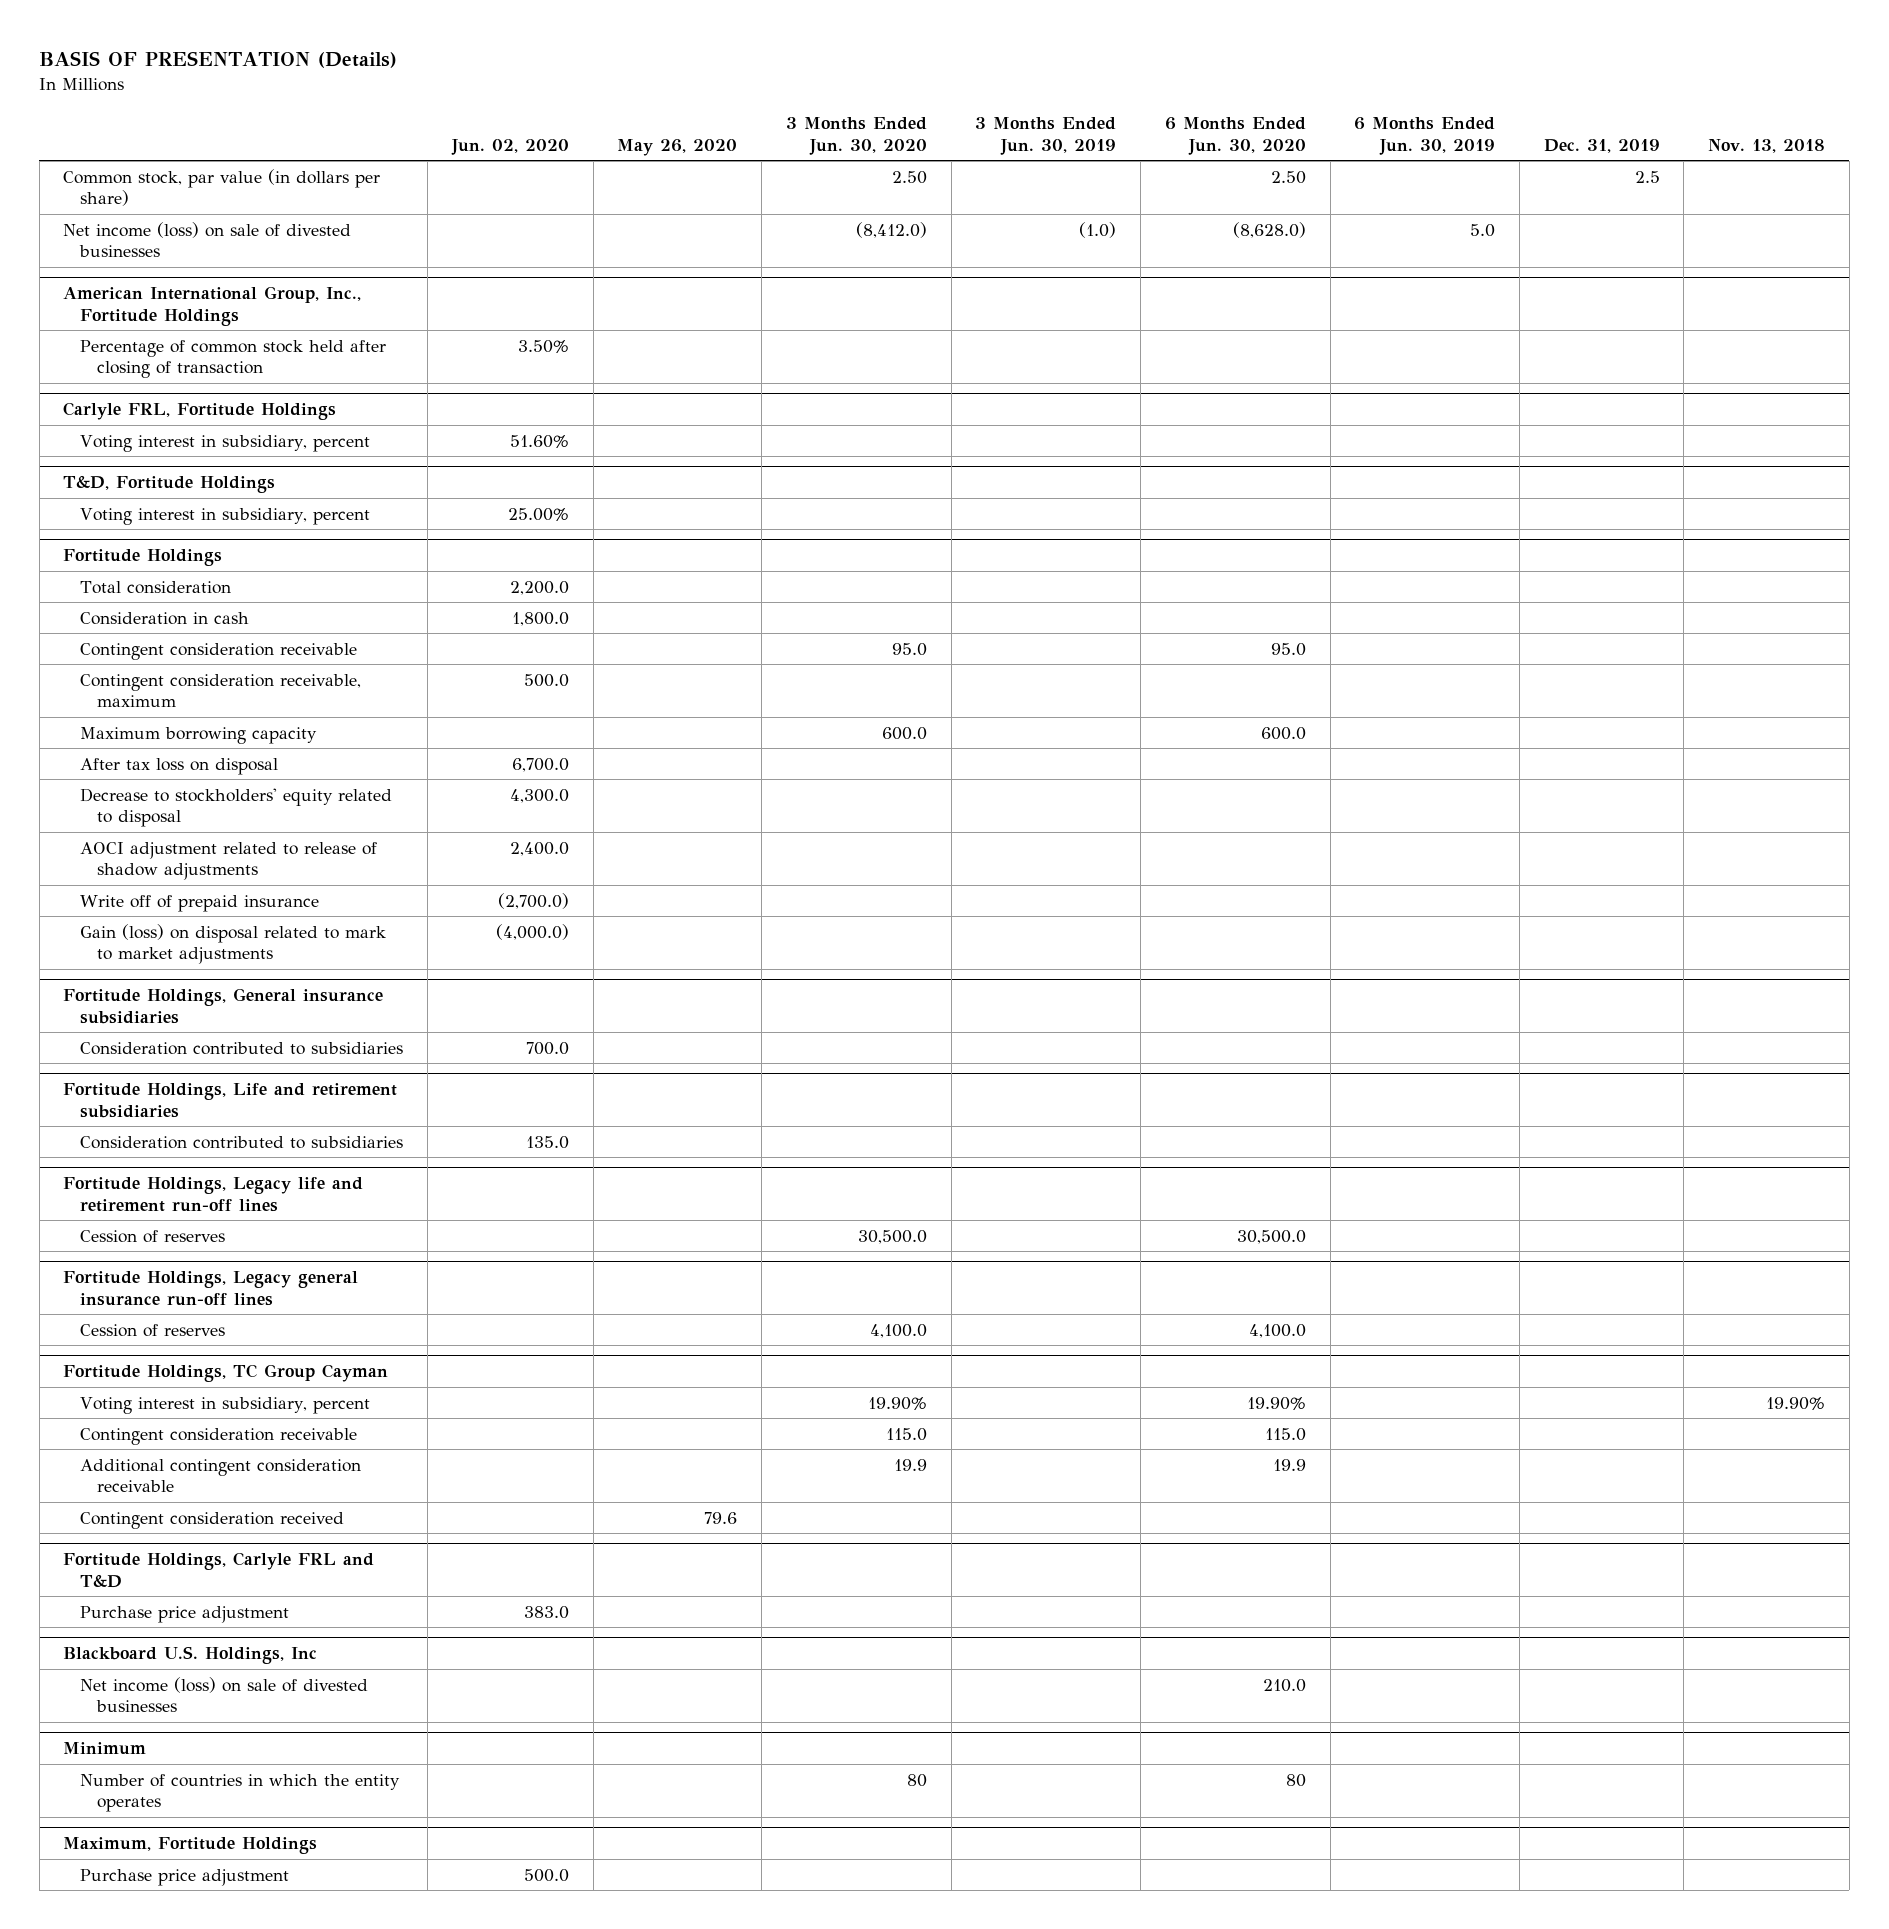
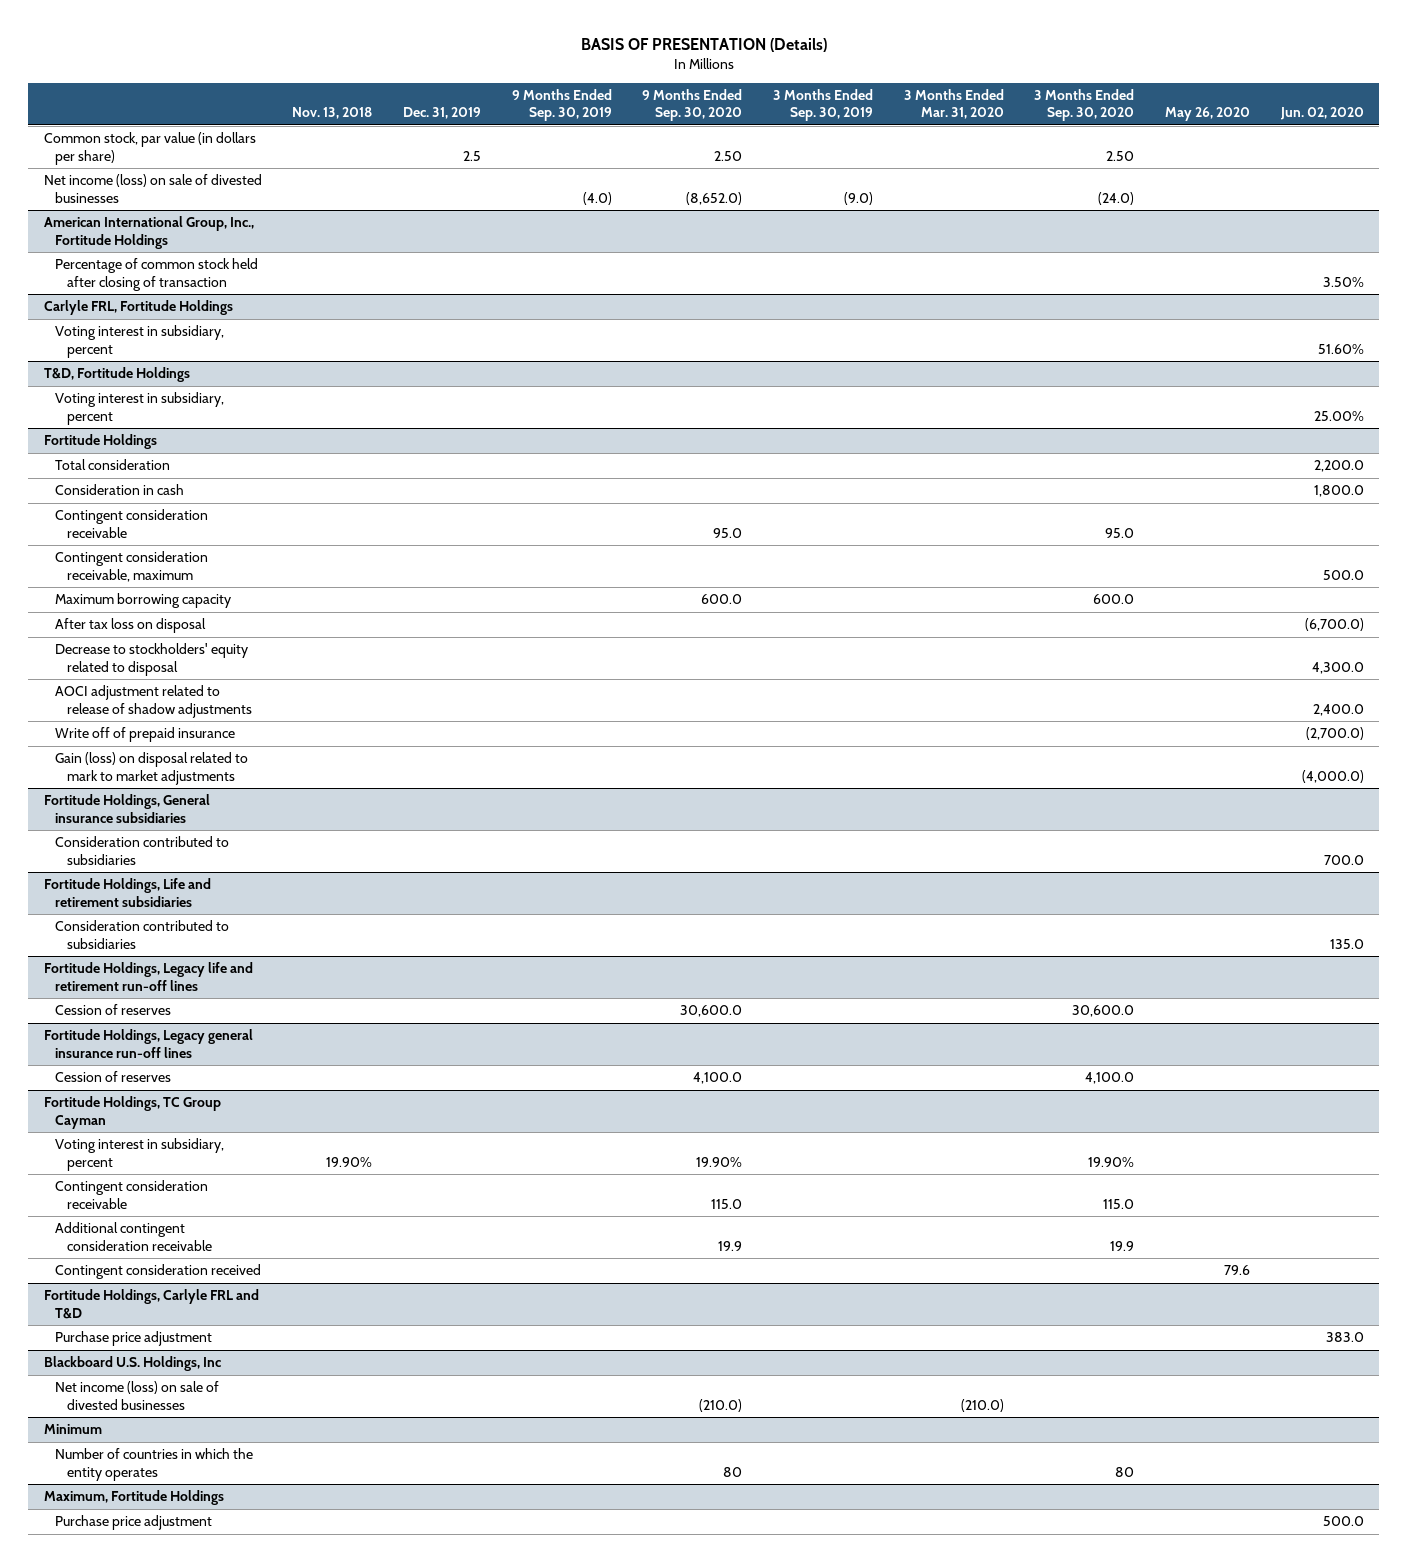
[785,117,927,155] 3 Months Ended Jun. 30, 2020 -> none
[975,117,1117,155] 3 Months Ended Jun. 30, 2019 -> none
[1164,117,1306,155] 6 Months Ended Jun. 30, 2020 -> none
[1354,117,1496,155] 6 Months Ended Jun. 30, 2019 -> none
none -> [511,88,612,122] 9 Months Ended Sep. 30, 2019
none -> [642,88,743,122] 9 Months Ended Sep. 30, 2020
none -> [773,88,874,122] 3 Months Ended Sep. 30, 2019
none -> [903,88,1004,120] 3 Months Ended Mar. 31, 2020
none -> [1034,88,1135,122] 3 Months Ended Sep. 30, 2020
[511,757,569,772] 6,700.0 -> [1304,618,1364,632] (6,700.0)

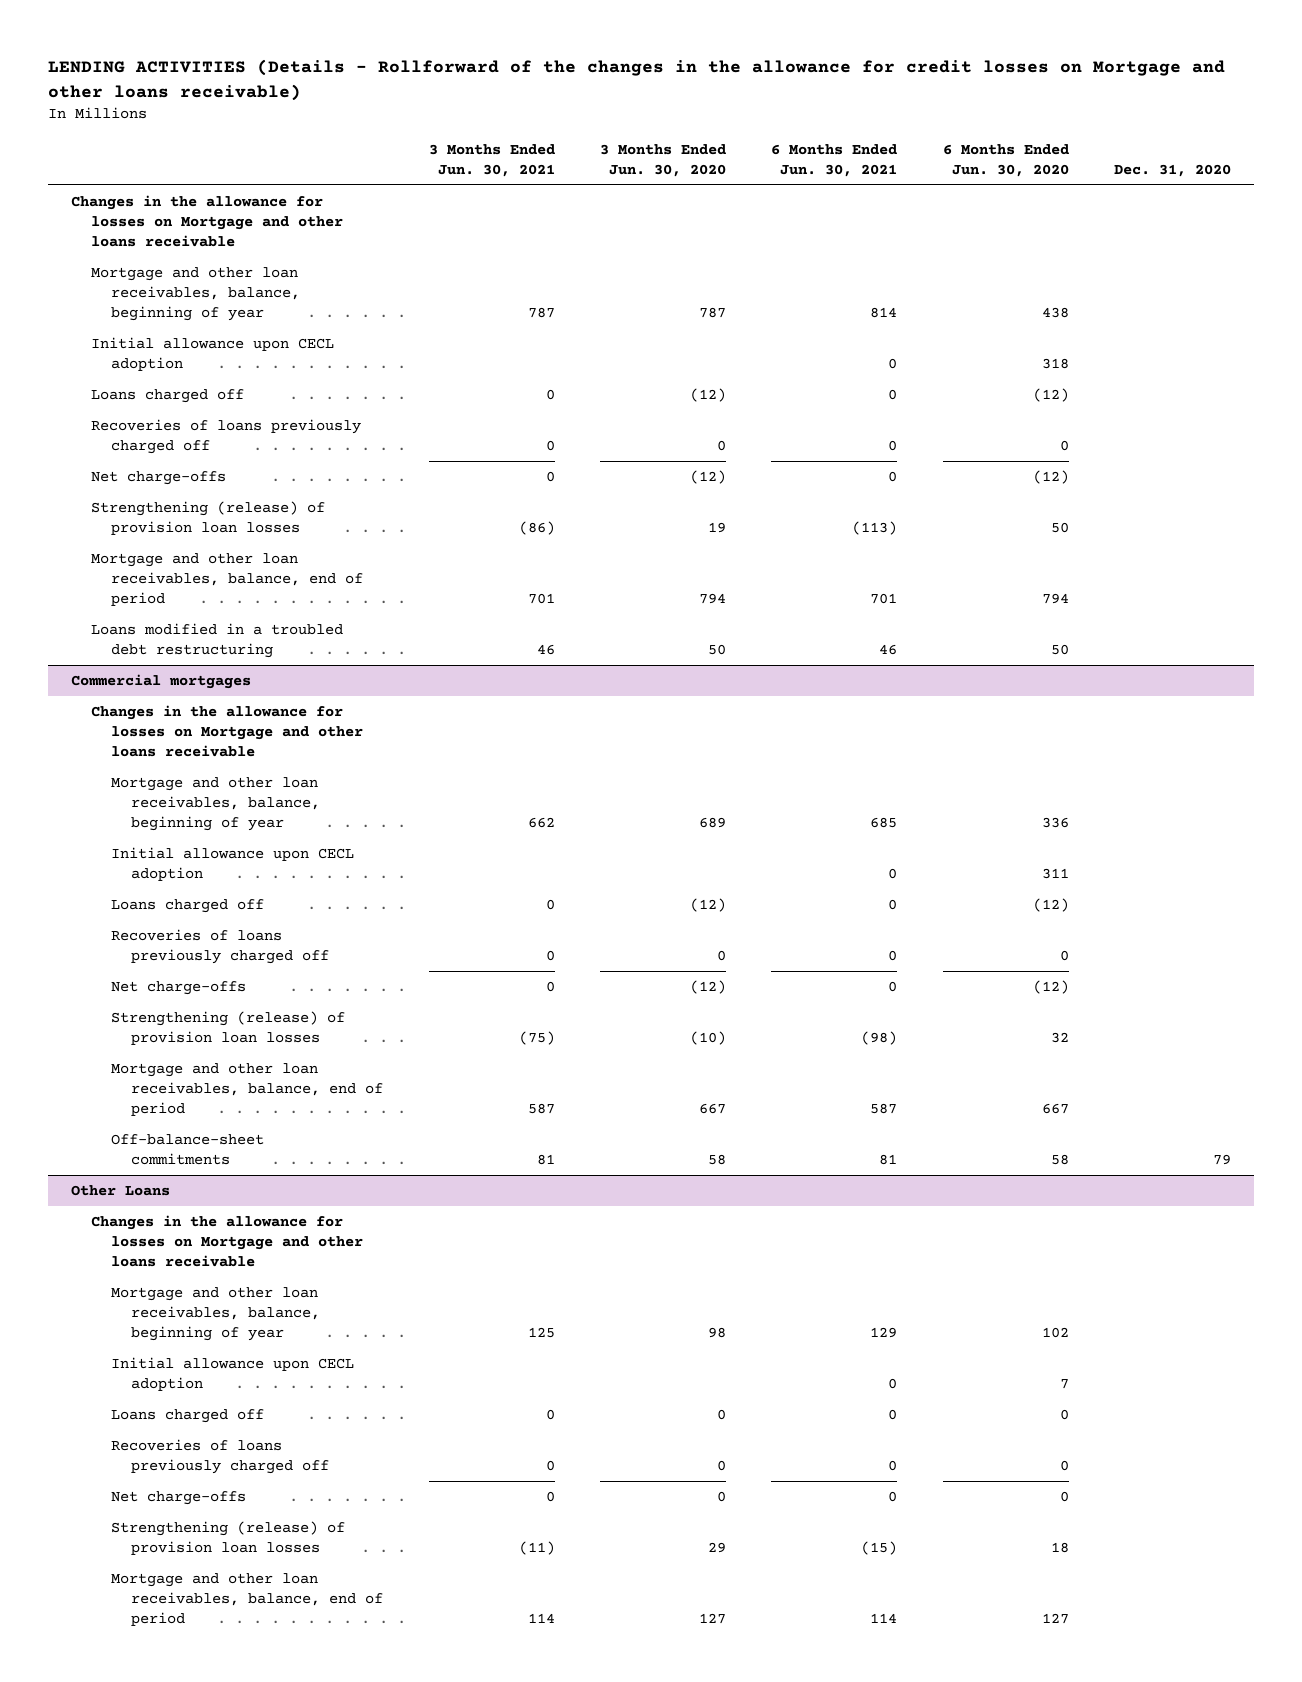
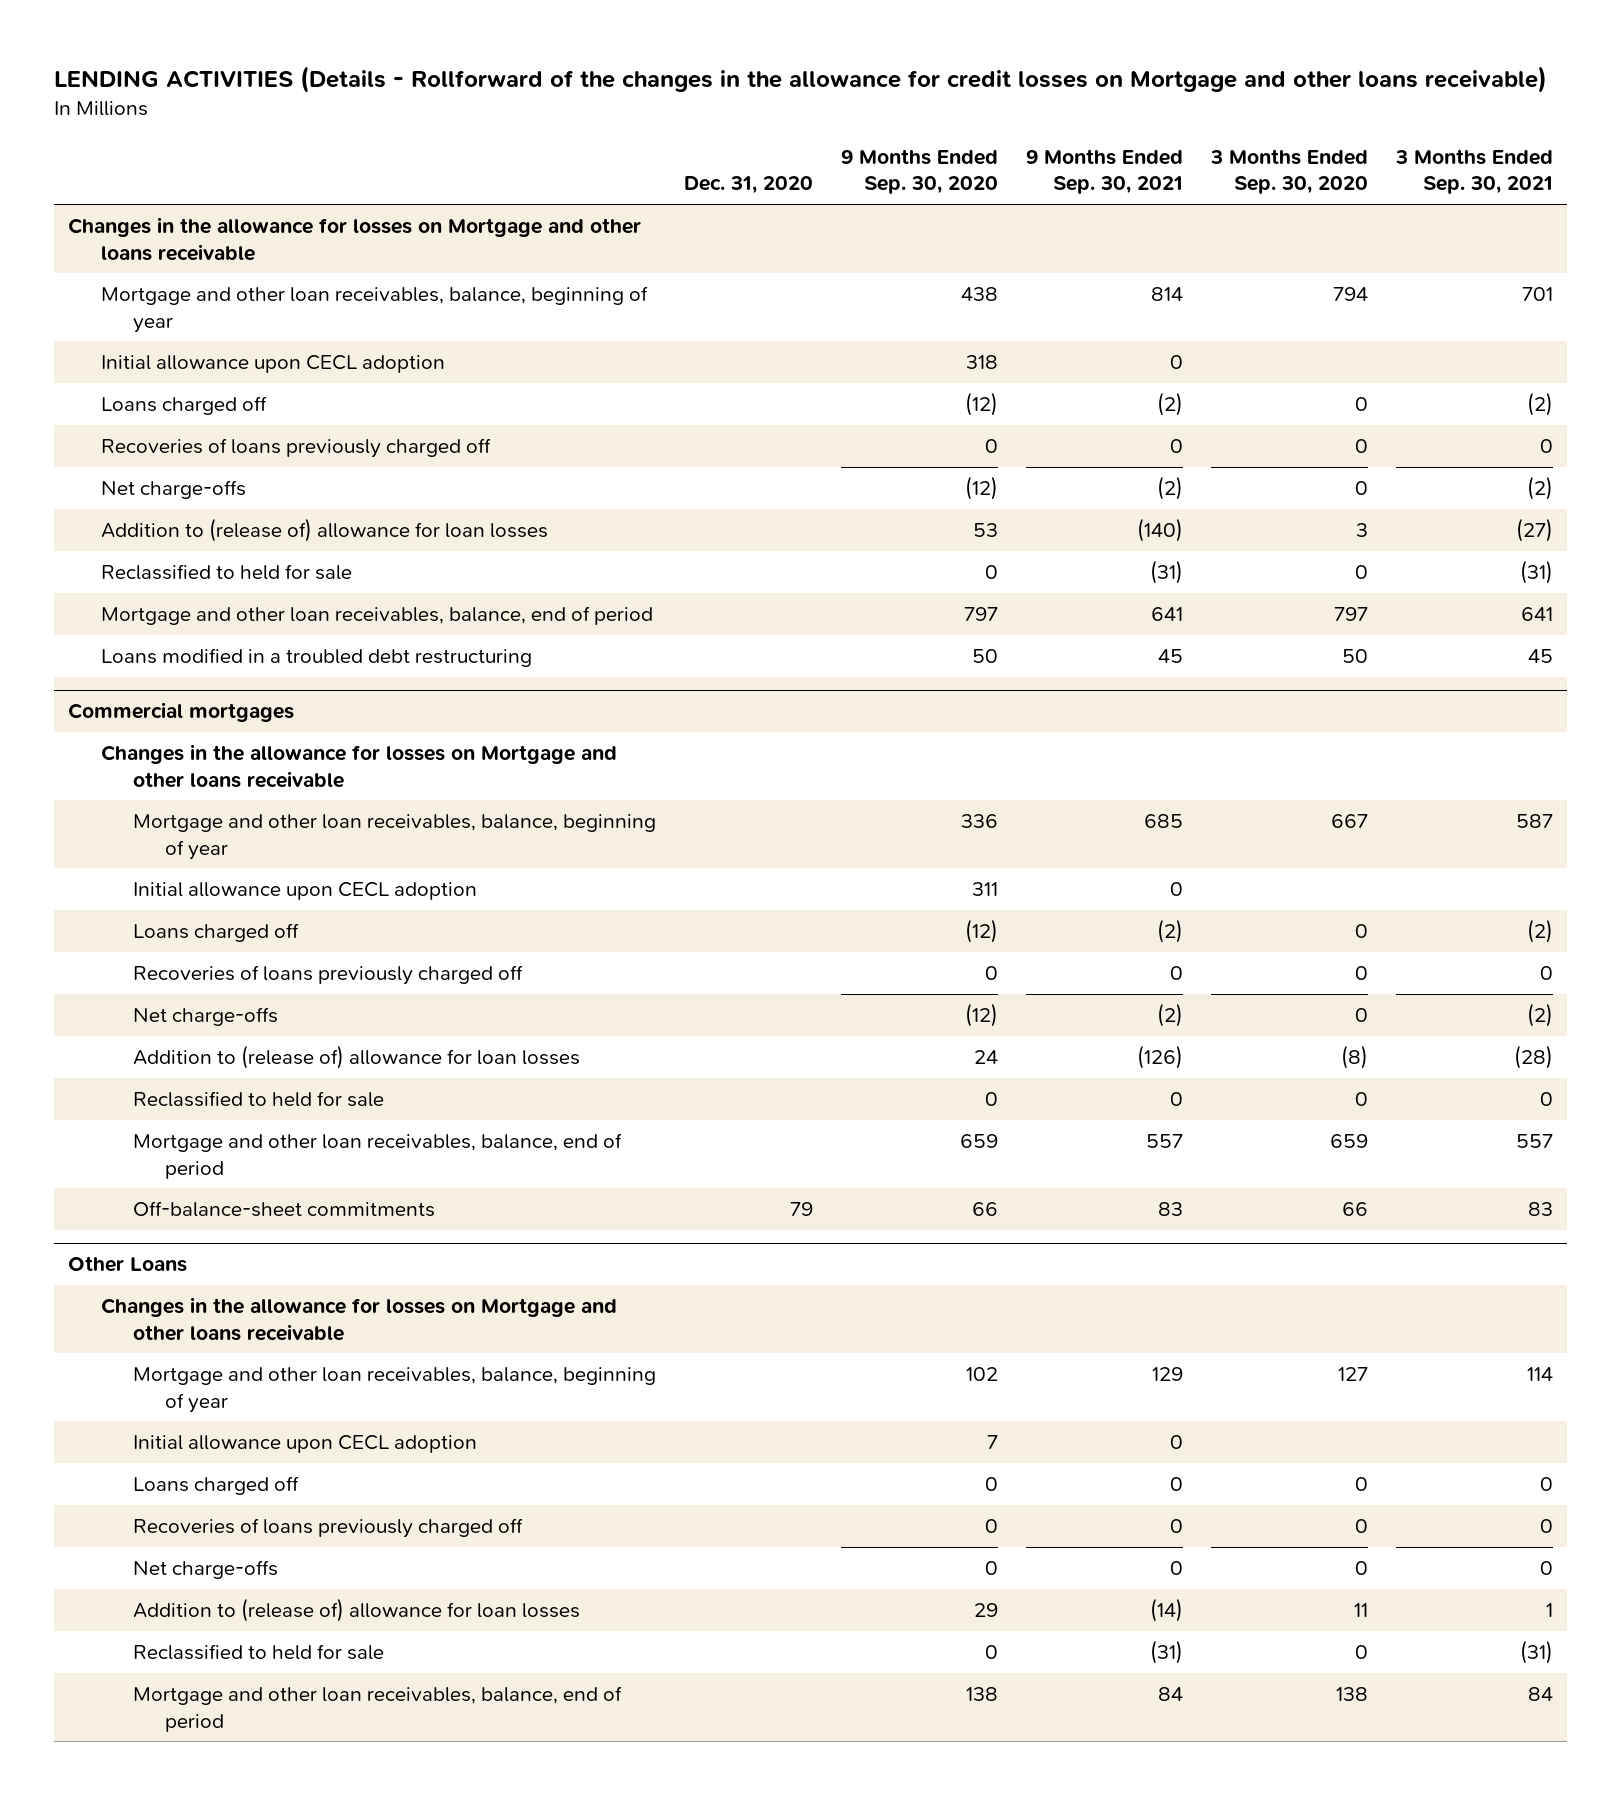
[428,143,555,177] 3 Months Ended Jun. 30, 2021 -> none
[599,143,726,177] 3 Months Ended Jun. 30, 2020 -> none
[771,143,898,177] 6 Months Ended Jun. 30, 2021 -> none
[942,143,1069,177] 6 Months Ended Jun. 30, 2020 -> none
none -> [840,148,998,195] 9 Months Ended Sep. 30, 2020
none -> [1025,148,1183,195] 9 Months Ended Sep. 30, 2021
none -> [1209,148,1368,195] 3 Months Ended Sep. 30, 2020
none -> [1394,148,1553,195] 3 Months Ended Sep. 30, 2021
[90,500,325,535] Strengthening (release) of provision loan losses -> [100,517,548,542] Addition to (release of) allowance for loan losses
none -> [100,563,352,580] Reclassified to held for sale
[111,1010,346,1045] Strengthening (release) of provision loan losses -> [132,1044,580,1069] Addition to (release of) allowance for loan losses
none -> [132,1090,384,1107] Reclassified to held for sale
[111,1520,346,1555] Strengthening (release) of provision loan losses -> [132,1597,580,1622] Addition to (release of) allowance for loan losses
none -> [132,1643,384,1660] Reclassified to held for sale

